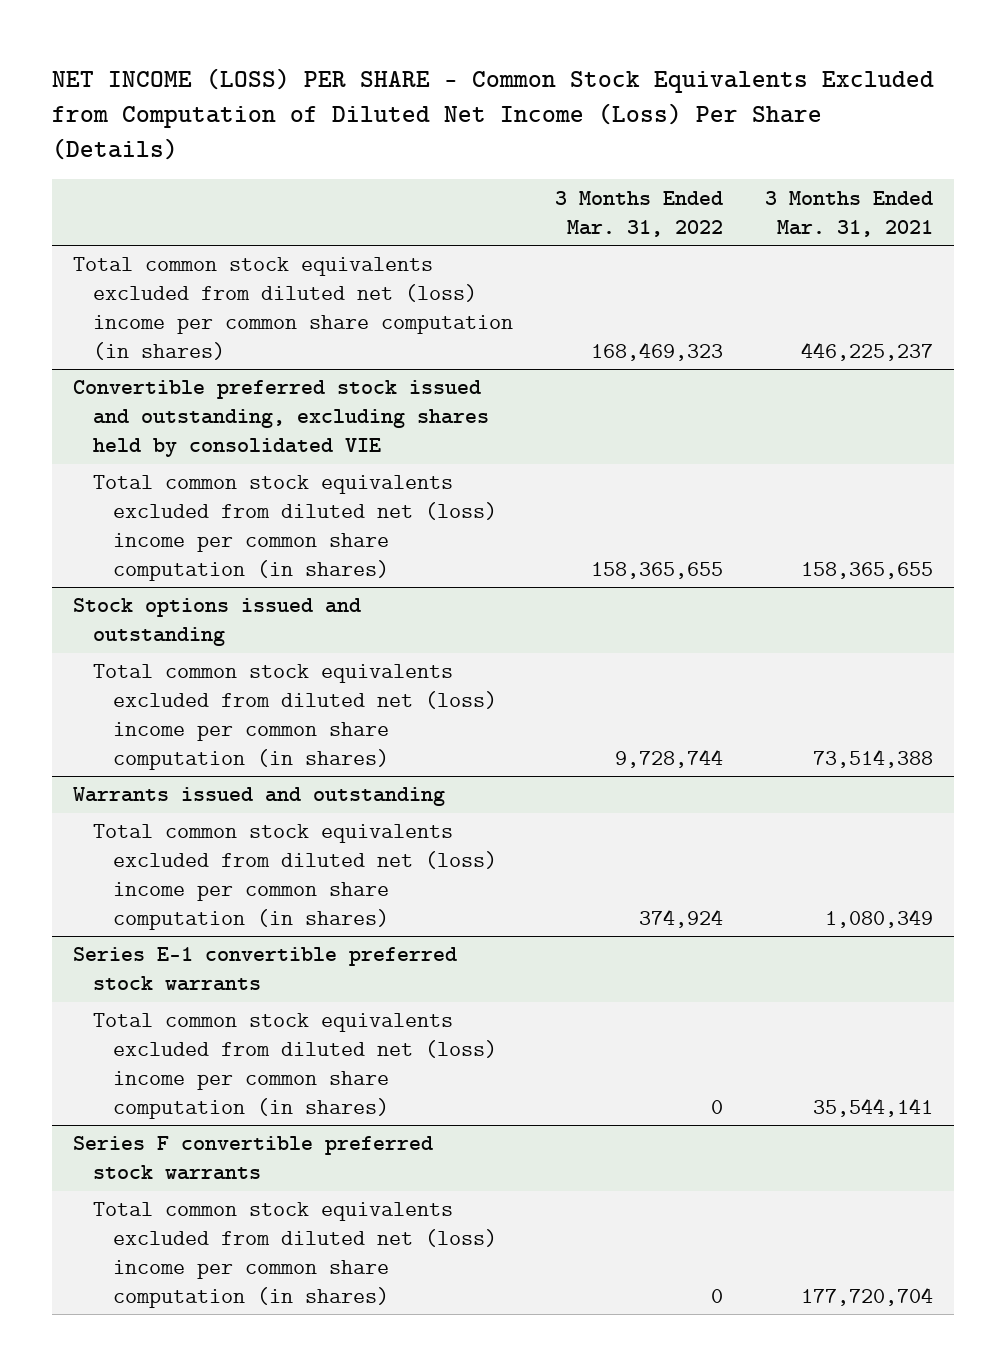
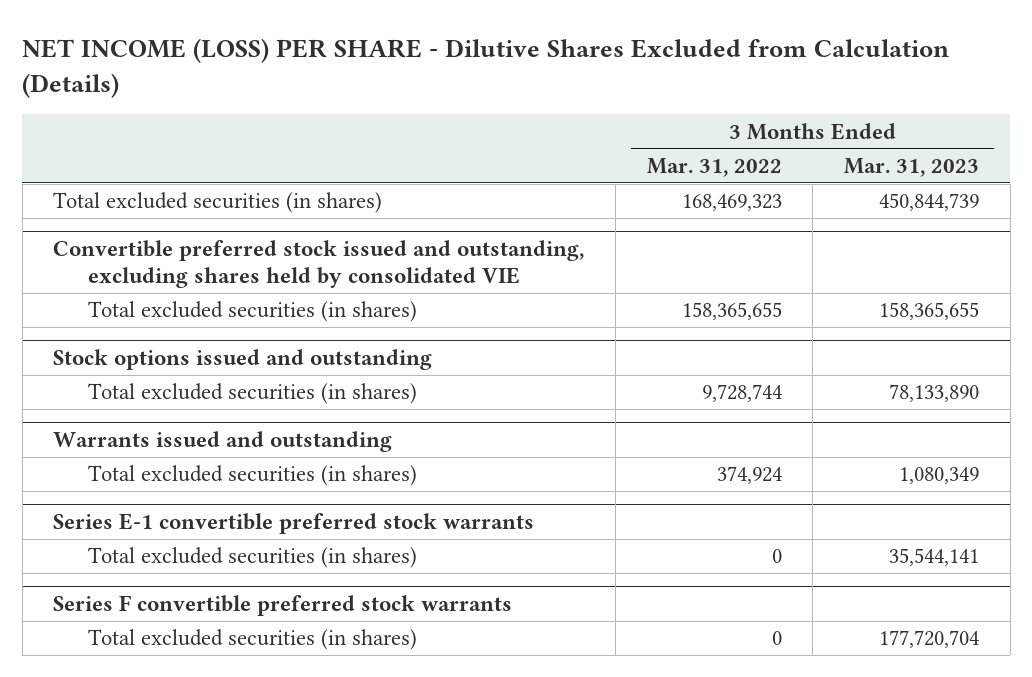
[52,68,935,160] NET INCOME (LOSS) PER SHARE - Common Stock Equivalents Excluded from Computation of Diluted Net Income (Loss) Per Share (Details) -> [22,37,950,98] NET INCOME (LOSS) PER SHARE - Dilutive Shares Excluded from Calculation (Details)
[765,190,934,237] 3 Months Ended Mar. 31, 2021 -> none
none -> [843,157,979,177] Mar. 31, 2023
[73,257,514,360] Total common stock equivalents excluded from diluted net (loss) income per common share computation (in shares) -> [53,192,383,214] Total excluded securities (in shares)
[93,475,498,581] Total common stock equivalents excluded from diluted net (loss) income per common share computation (in shares) -> [88,301,418,323] Total excluded securities (in shares)
[93,664,498,770] Total common stock equivalents excluded from diluted net (loss) income per common share computation (in shares) -> [88,383,418,405] Total excluded securities (in shares)
[93,824,498,930] Total common stock equivalents excluded from diluted net (loss) income per common share computation (in shares) -> [88,465,418,487] Total excluded securities (in shares)
[93,1013,498,1119] Total common stock equivalents excluded from diluted net (loss) income per common share computation (in shares) -> [88,547,418,569] Total excluded securities (in shares)
[93,1202,498,1308] Total common stock equivalents excluded from diluted net (loss) income per common share computation (in shares) -> [88,629,418,651] Total excluded securities (in shares)

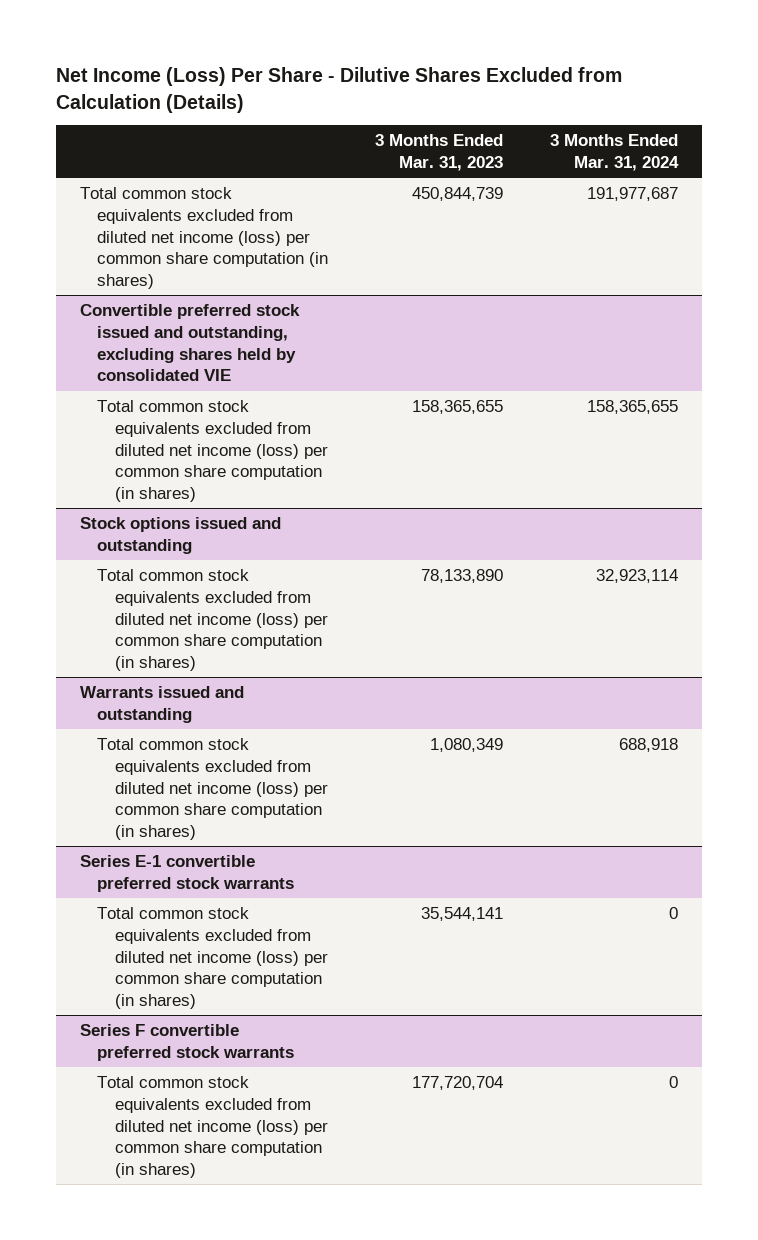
[22,37,950,98] NET INCOME (LOSS) PER SHARE - Dilutive Shares Excluded from Calculation (Details) -> [56,67,623,113] Net Income (Loss) Per Share - Dilutive Shares Excluded from Calculation (Details)
[646,157,782,177] Mar. 31, 2022 -> none
none -> [550,134,680,172] 3 Months Ended Mar. 31, 2024
[53,192,383,214] Total excluded securities (in shares) -> [79,186,329,290] Total common stock equivalents excluded from diluted net income (loss) per common share computation (in shares)
[88,301,418,323] Total excluded securities (in shares) -> [97,399,328,503] Total common stock equivalents excluded from diluted net income (loss) per common share computation (in shares)
[88,383,418,405] Total excluded securities (in shares) -> [97,568,328,672] Total common stock equivalents excluded from diluted net income (loss) per common share computation (in shares)
[88,465,418,487] Total excluded securities (in shares) -> [97,737,328,841] Total common stock equivalents excluded from diluted net income (loss) per common share computation (in shares)
[88,547,418,569] Total excluded securities (in shares) -> [97,906,328,1010] Total common stock equivalents excluded from diluted net income (loss) per common share computation (in shares)
[88,629,418,651] Total excluded securities (in shares) -> [97,1075,328,1179] Total common stock equivalents excluded from diluted net income (loss) per common share computation (in shares)

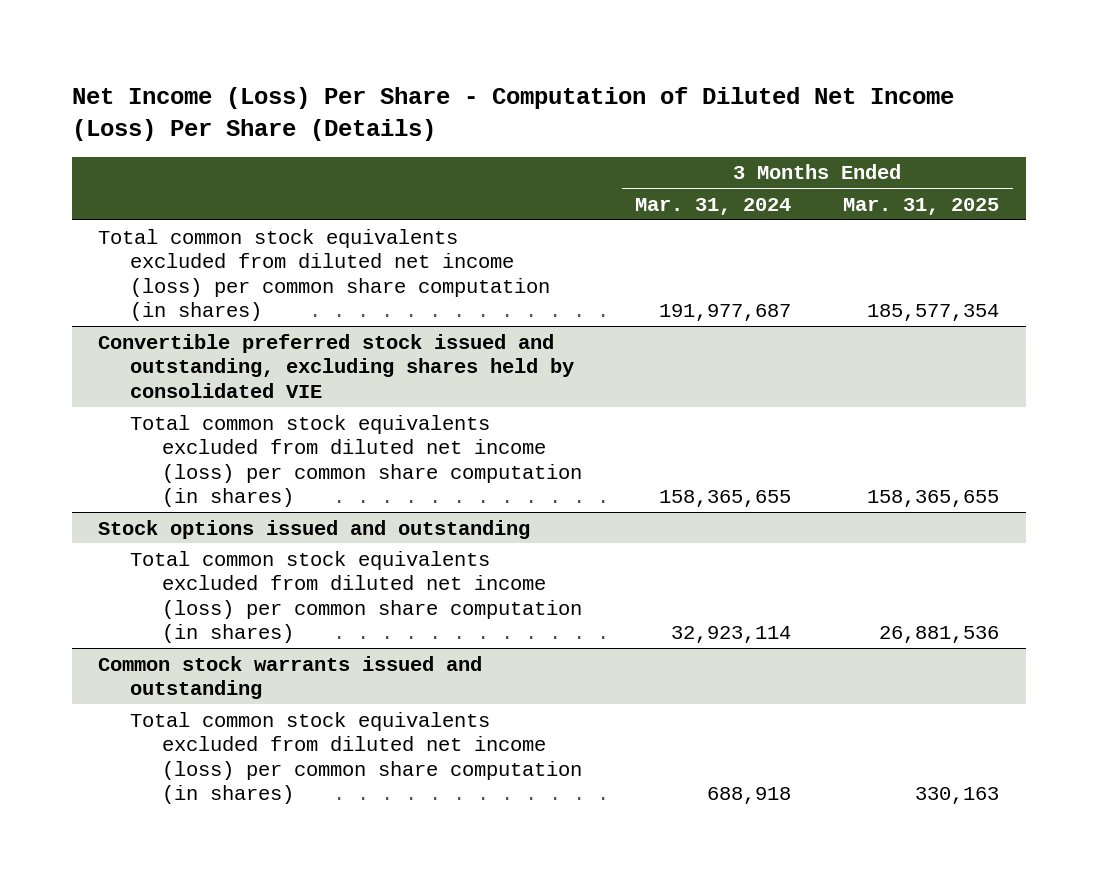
[56,67,623,113] Net Income (Loss) Per Share - Dilutive Shares Excluded from Calculation (Details) -> [71,86,954,142] Net Income (Loss) Per Share - Computation of Diluted Net Income (Loss) Per Share (Details)
[375,134,504,172] 3 Months Ended Mar. 31, 2023 -> none
none -> [843,197,1000,215] Mar. 31, 2025
[79,685,244,723] Warrants issued and outstanding -> [98,655,483,700] Common stock warrants issued and outstanding
[79,854,295,892] Series E-1 convertible preferred stock warrants -> none
[97,906,328,1010] Total common stock equivalents excluded from diluted net income (loss) per common share computation (in shares) -> none
[79,1023,295,1061] Series F convertible preferred stock warrants -> none
[97,1075,328,1179] Total common stock equivalents excluded from diluted net income (loss) per common share computation (in shares) -> none

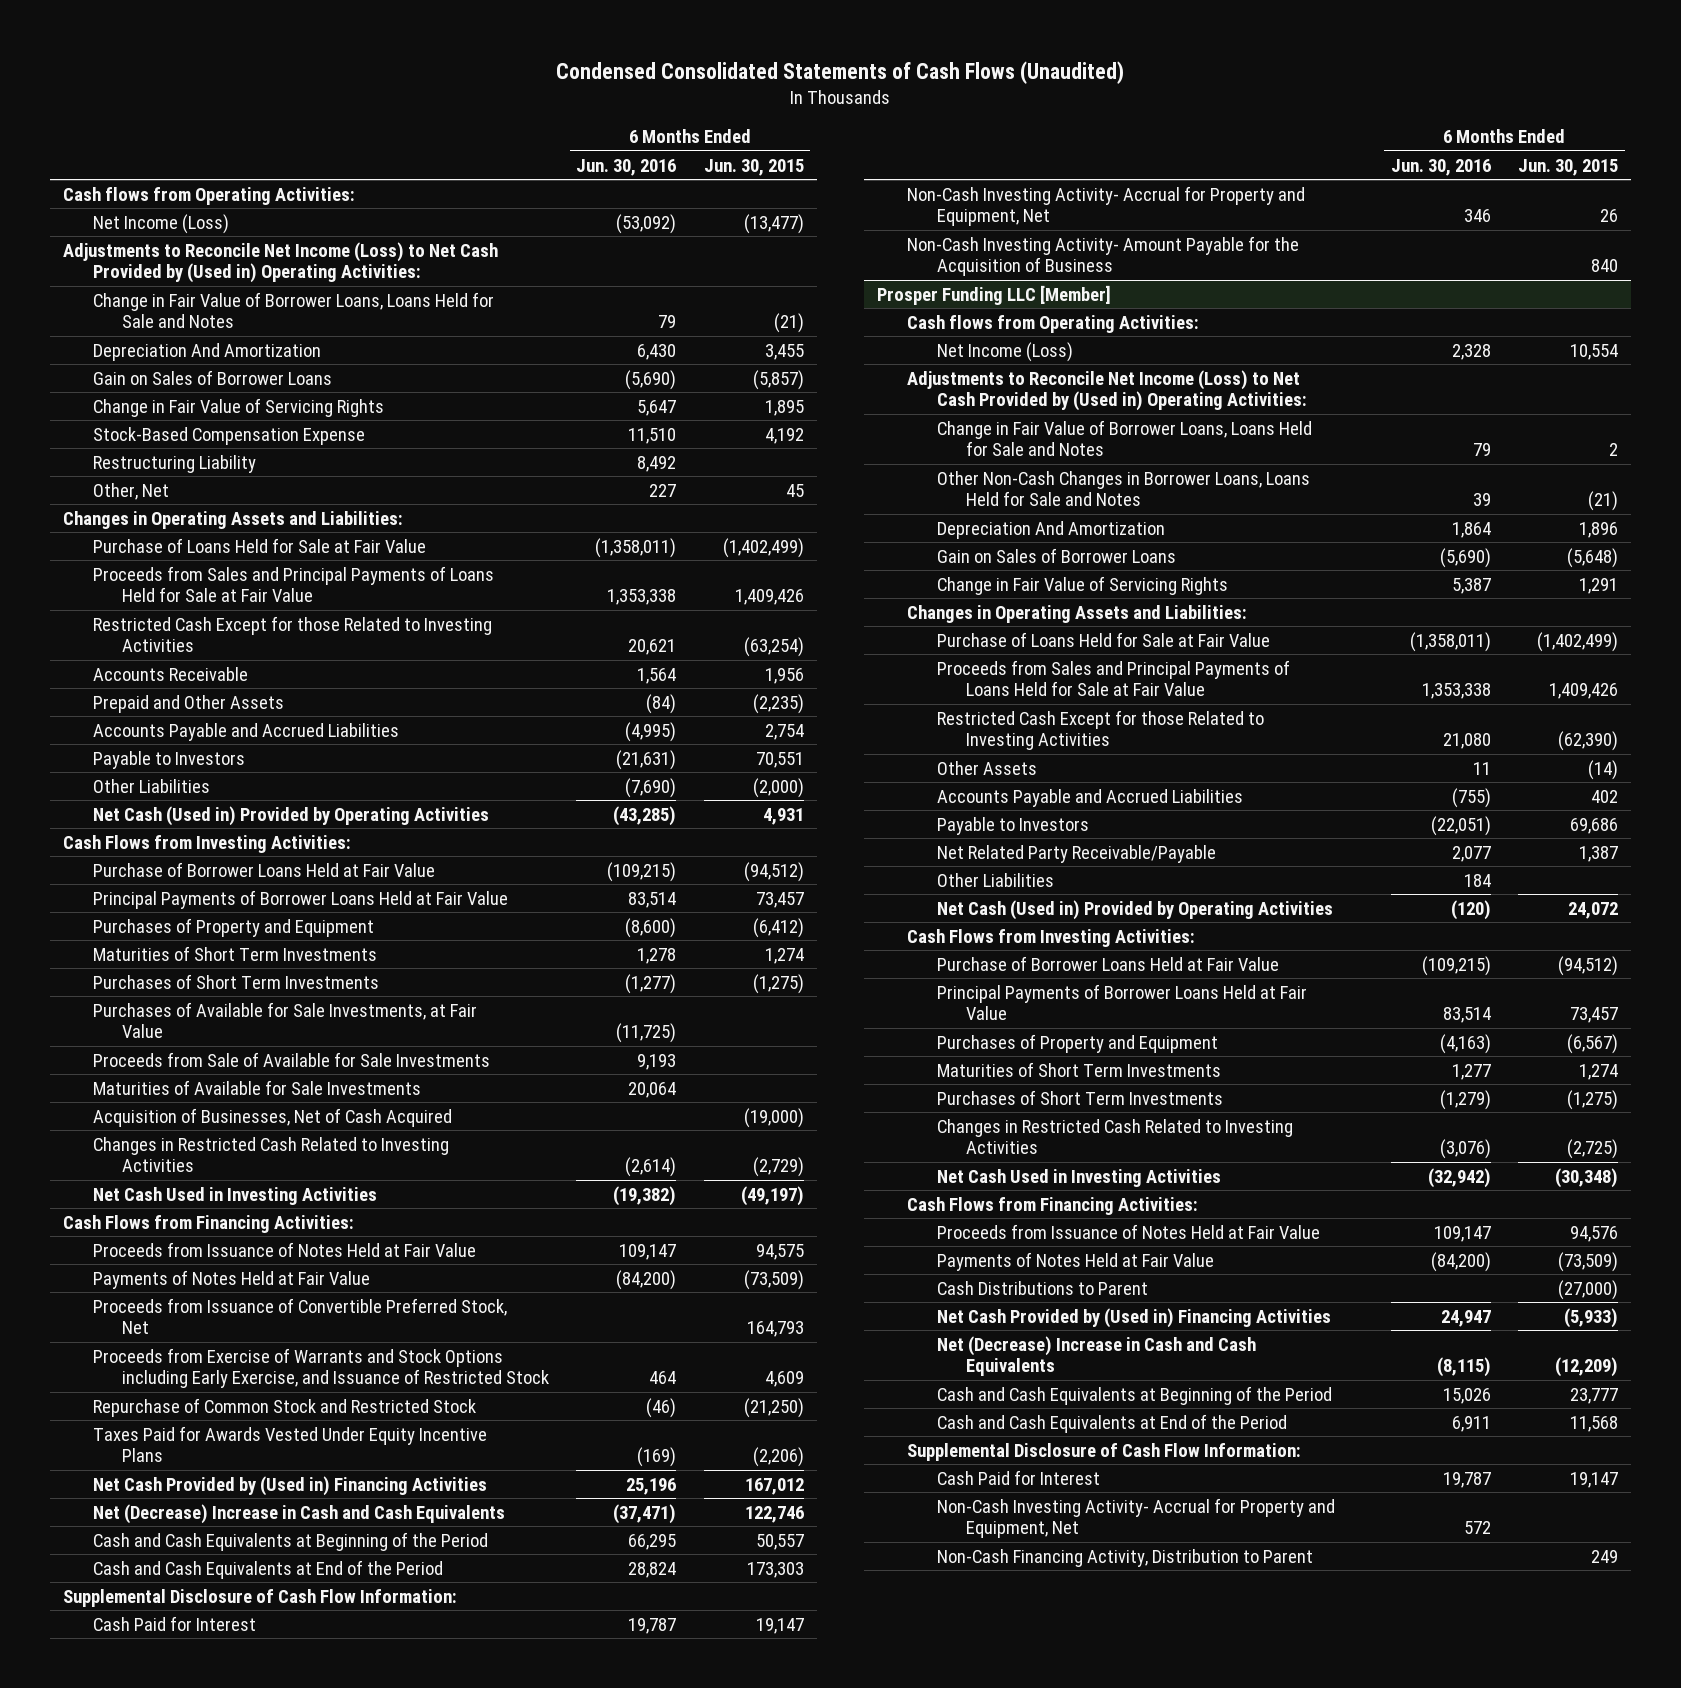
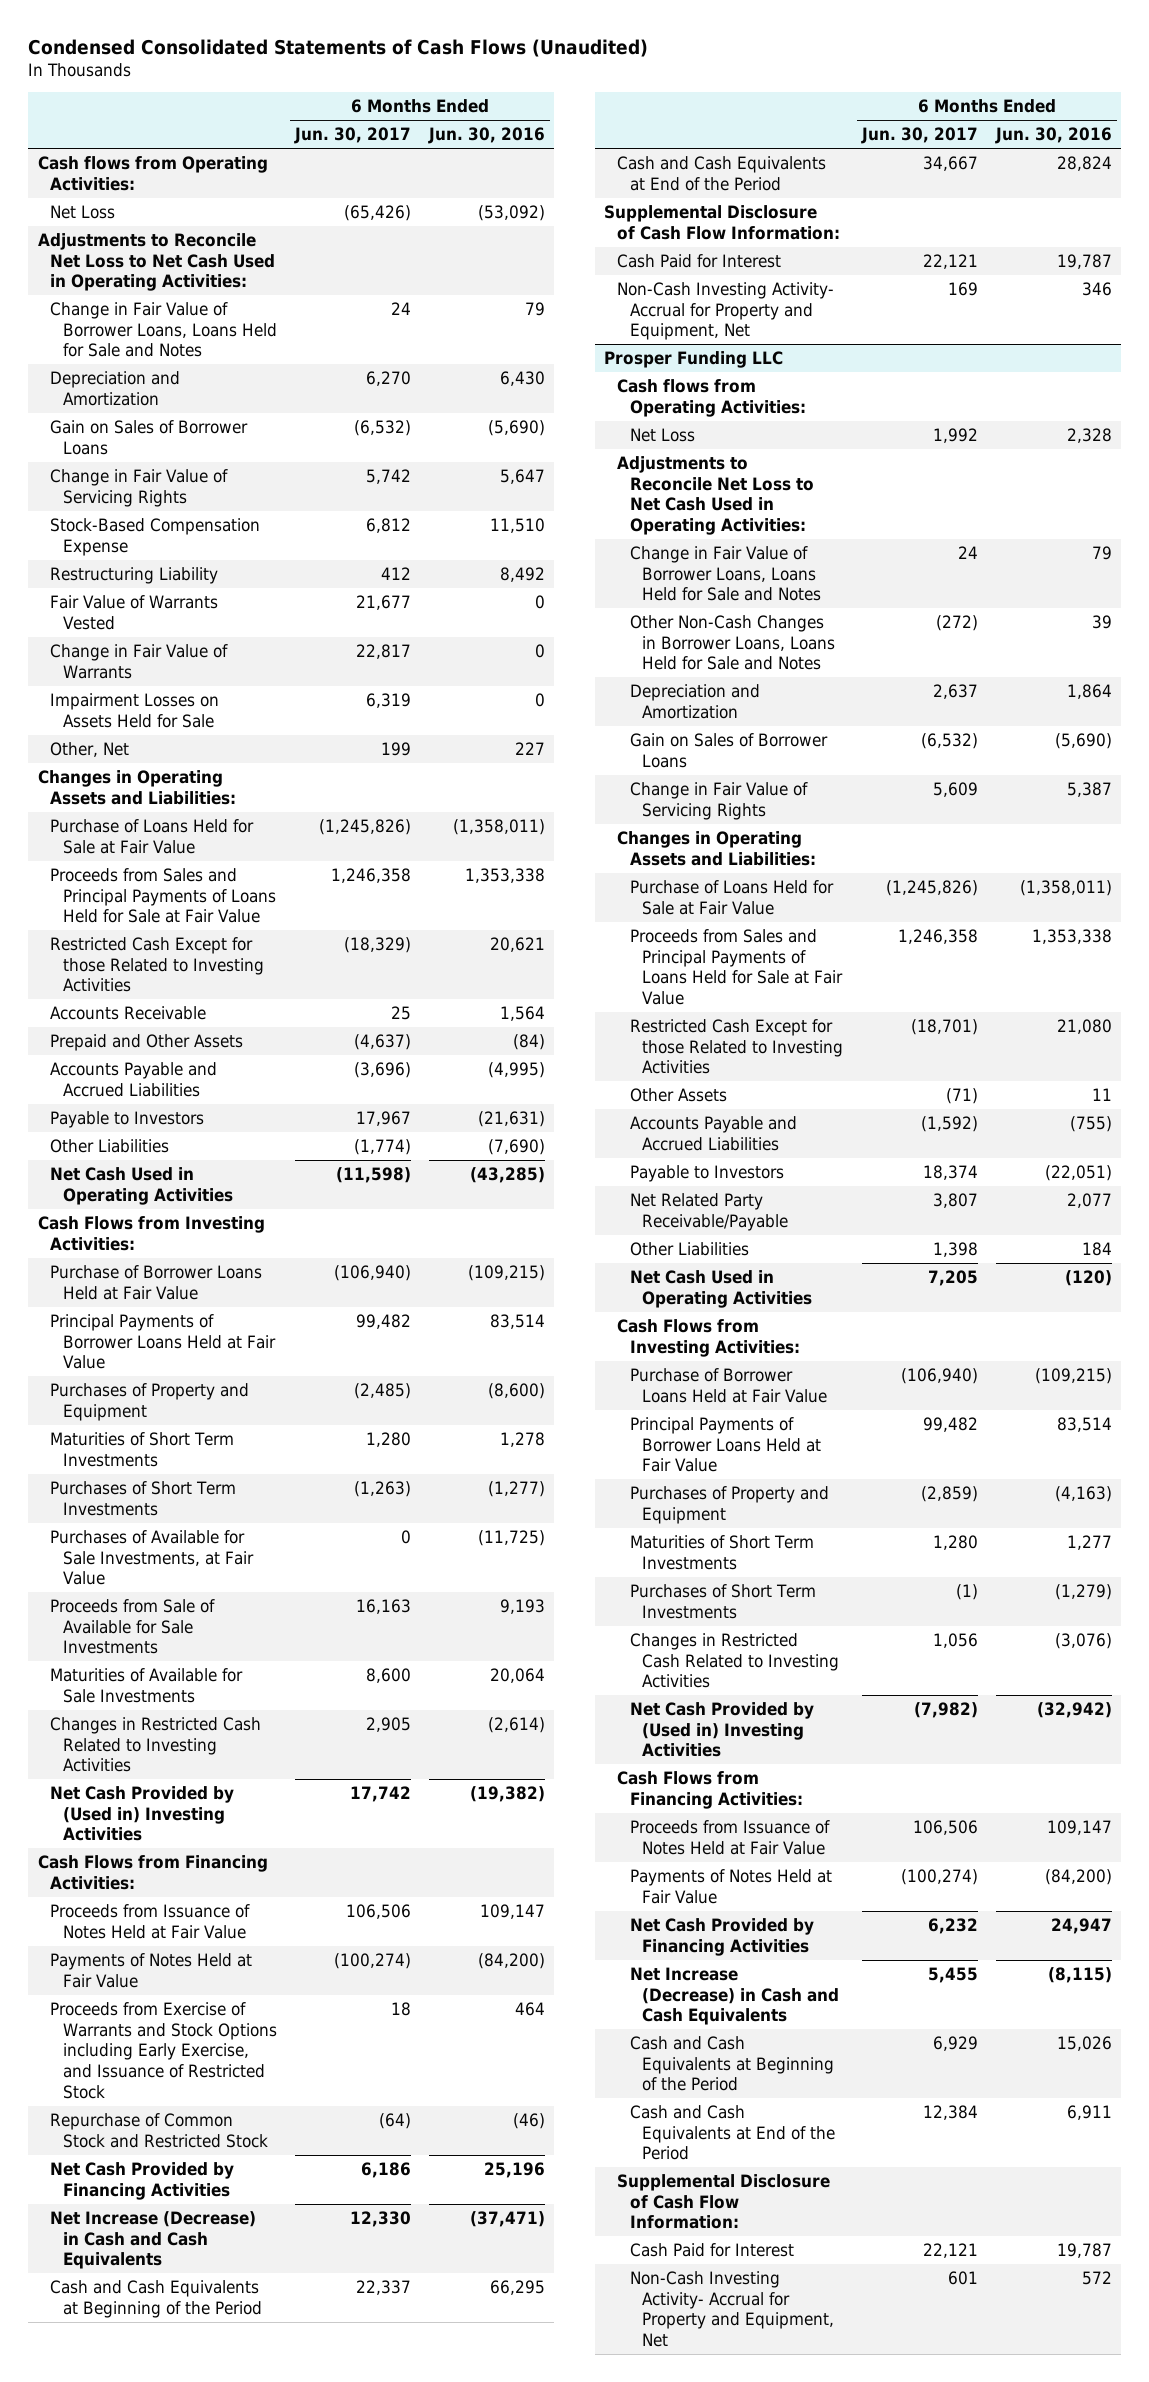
[703,158,804,176] Jun. 30, 2015 -> none
none -> [293,127,411,145] Jun. 30, 2017
[92,213,229,234] Net Income (Loss) -> [50,204,116,219] Net Loss
[63,241,499,284] Adjustments to Reconcile Net Income (Loss) to Net Cash Provided by (Used in) Operating Activities: -> [37,232,276,292] Adjustments to Reconcile Net Loss to Net Cash Used in Operating Activities:
[92,342,321,361] Depreciation And Amortization -> [50,370,181,406] Depreciation and Amortization
none -> [50,594,219,630] Fair Value of Warrants Vested
none -> [50,643,229,679] Change in Fair Value of Warrants
none -> [50,692,220,728] Impairment Losses on Assets Held for Sale
[92,805,489,826] Net Cash (Used in) Provided by Operating Activities -> [50,1166,233,1205] Net Cash Used in Operating Activities
[92,1107,452,1127] Acquisition of Businesses, Net of Cash Acquired -> none
[92,1186,377,1205] Net Cash Used in Investing Activities -> [50,1785,235,1842] Net Cash Provided by (Used in) Investing Activities
[92,1297,507,1335] Proceeds from Issuance of Convertible Preferred Stock, Net -> none
[92,1425,487,1463] Taxes Paid for Awards Vested Under Equity Incentive Plans -> none
[92,1475,487,1496] Net Cash Provided by (Used in) Financing Activities -> [50,2161,235,2200] Net Cash Provided by Financing Activities
[92,1503,505,1524] Net (Decrease) Increase in Cash and Cash Equivalents -> [50,2210,257,2270] Net Increase (Decrease) in Cash and Cash Equivalents
[906,235,1299,277] Non-Cash Investing Activity- Amount Payable for the Acquisition of Business -> none
[877,284,1112,305] Prosper Funding LLC [Member] -> [604,350,784,368] Prosper Funding LLC
[936,341,1073,362] Net Income (Loss) -> [629,427,695,442] Net Loss
[906,369,1307,412] Adjustments to Reconcile Net Income (Loss) to Net Cash Provided by (Used in) Operating Activities: -> [616,455,814,536] Adjustments to Reconcile Net Loss to Net Cash Used in Operating Activities:
[936,520,1165,539] Depreciation And Amortization -> [629,683,760,719] Depreciation and Amortization
[936,899,1333,920] Net Cash (Used in) Provided by Operating Activities -> [629,1269,813,1308] Net Cash Used in Operating Activities
[936,1168,1221,1187] Net Cash Used in Investing Activities -> [629,1701,814,1758] Net Cash Provided by (Used in) Investing Activities
[936,1280,1148,1295] Cash Distributions to Parent -> none
[936,1307,1331,1328] Net Cash Provided by (Used in) Financing Activities -> [629,1917,814,1956] Net Cash Provided by Financing Activities
[936,1335,1256,1377] Net (Decrease) Increase in Cash and Cash Equivalents -> [629,1966,840,2026] Net Increase (Decrease) in Cash and Cash Equivalents
[936,1548,1313,1567] Non-Cash Financing Activity, Distribution to Parent -> none

